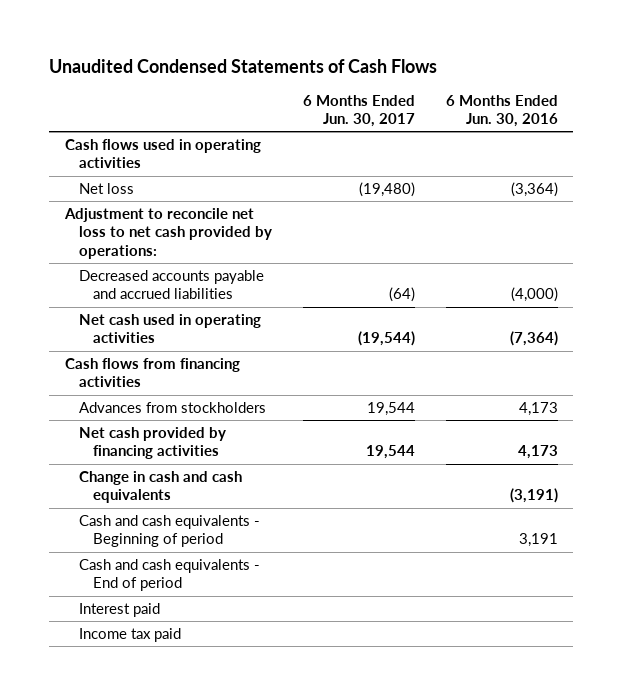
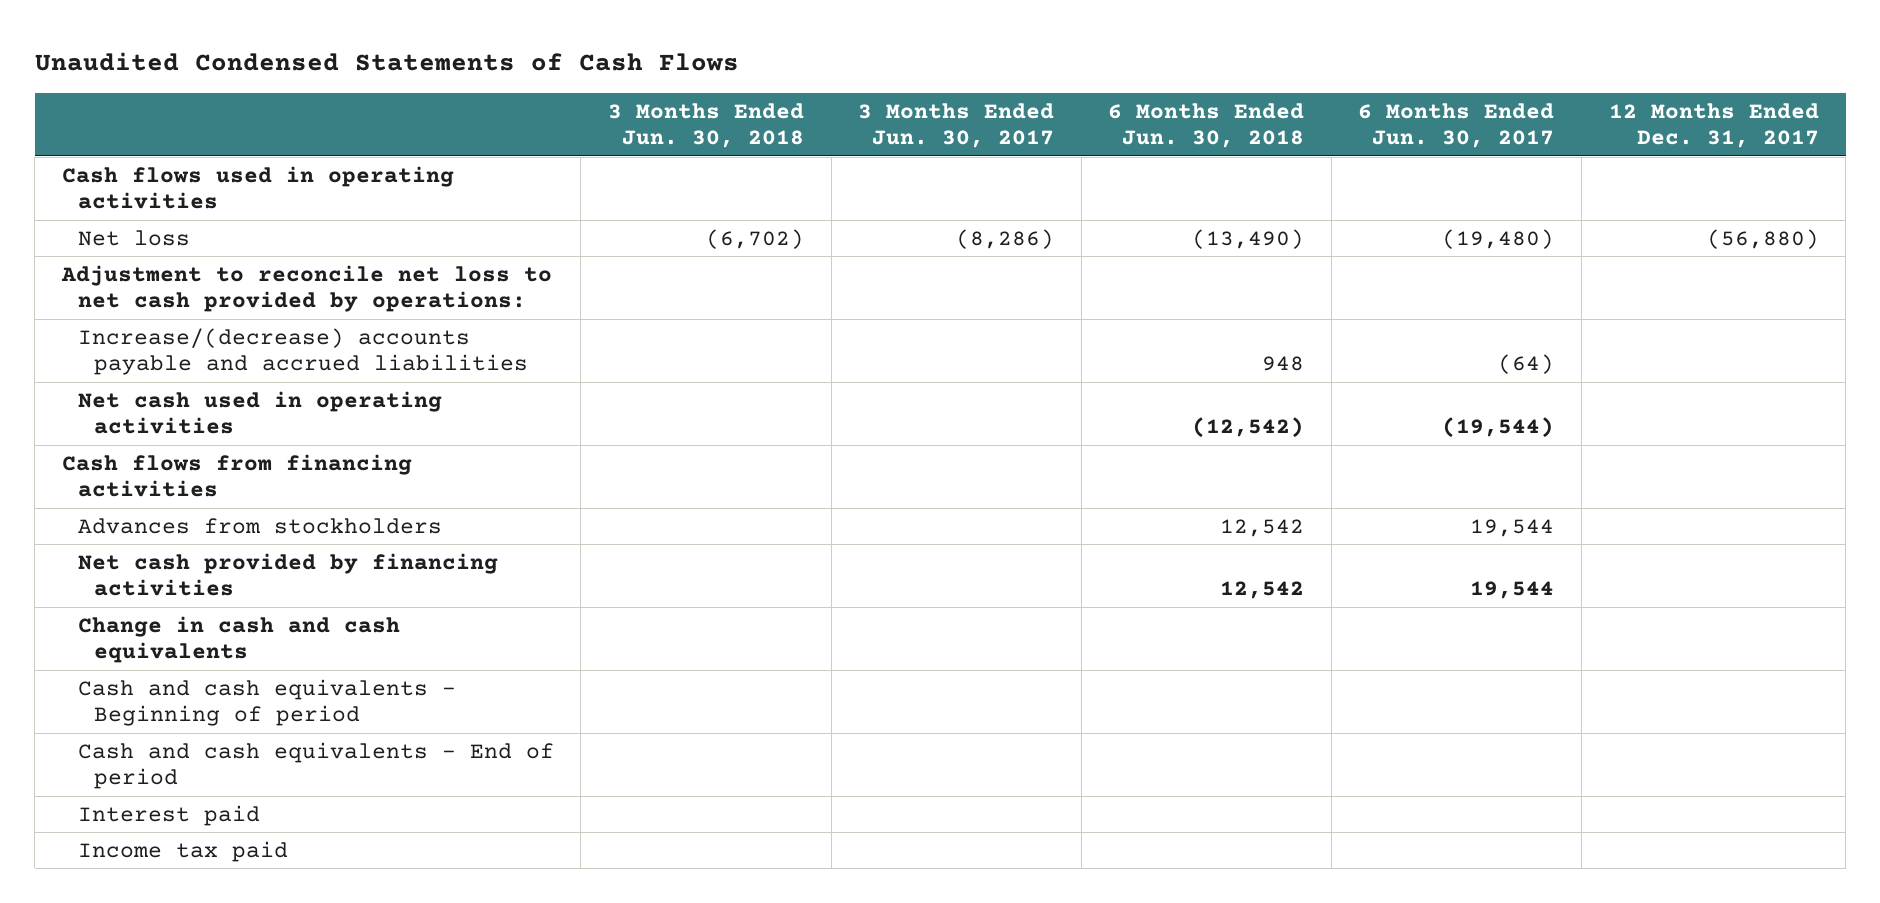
[445,94,558,128] 6 Months Ended Jun. 30, 2016 -> none
none -> [607,102,804,149] 3 Months Ended Jun. 30, 2018
none -> [858,102,1055,149] 3 Months Ended Jun. 30, 2017
none -> [1108,102,1305,149] 6 Months Ended Jun. 30, 2018
none -> [1608,102,1819,149] 12 Months Ended Dec. 31, 2017
[78,269,264,300] Decreased accounts payable and accrued liabilities -> [77,327,528,376] Increase/(decrease) accounts payable and accrued liabilities

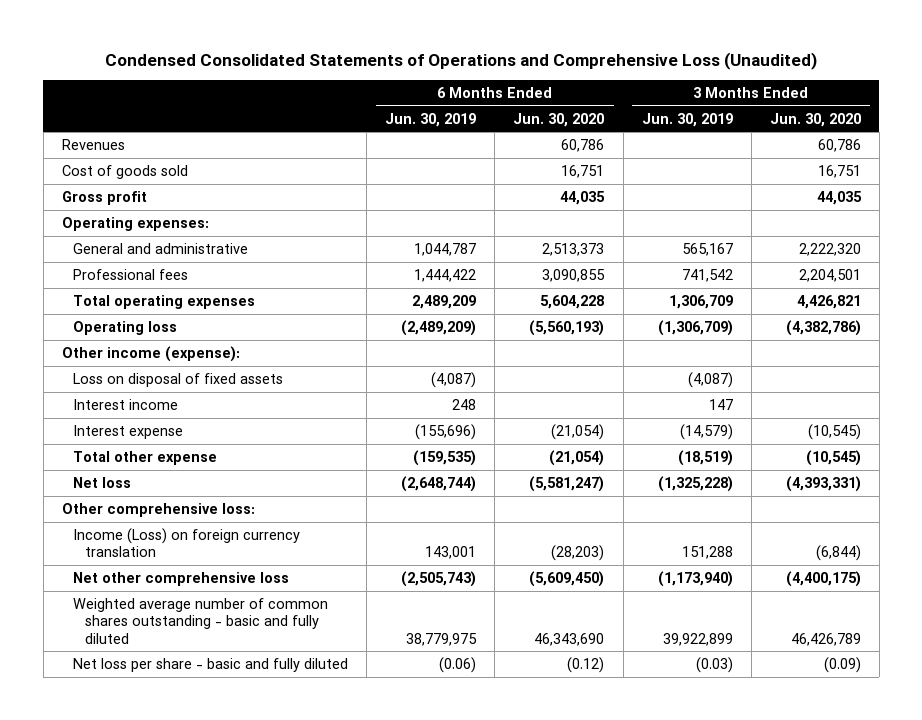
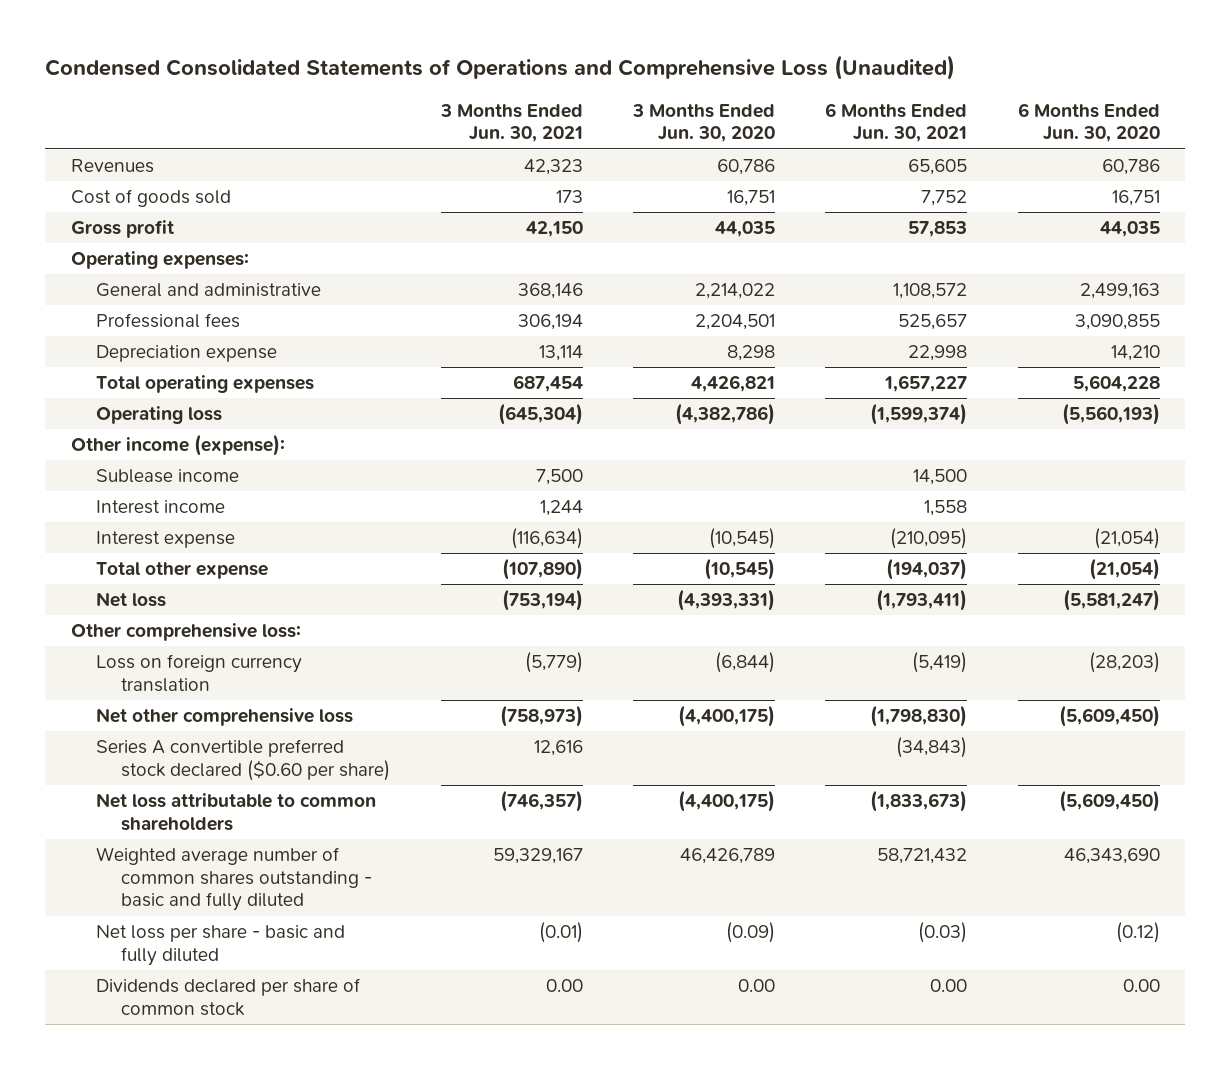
[385,112,477,127] Jun. 30, 2019 -> none
[641,112,733,127] Jun. 30, 2019 -> none
none -> [439,103,583,143] 3 Months Ended Jun. 30, 2021
none -> [825,102,968,143] 6 Months Ended Jun. 30, 2021
[542,242,605,256] 2,513,373 -> [1079,283,1160,300] 2,499,163
[798,242,861,256] 2,222,320 -> [695,283,776,300] 2,214,022
none -> [96,345,278,363] Depreciation expense
[73,372,284,387] Loss on disposal of fixed assets -> none
none -> [96,469,240,484] Sublease income
[73,527,301,558] Income (Loss) on foreign currency translation -> [96,654,303,692] Loss on foreign currency translation
none -> [96,739,391,781] Series A convertible preferred stock declared ($0.60 per share)
none -> [96,793,377,831] Net loss attributable to common shareholders
none -> [96,978,361,1016] Dividends declared per share of common stock

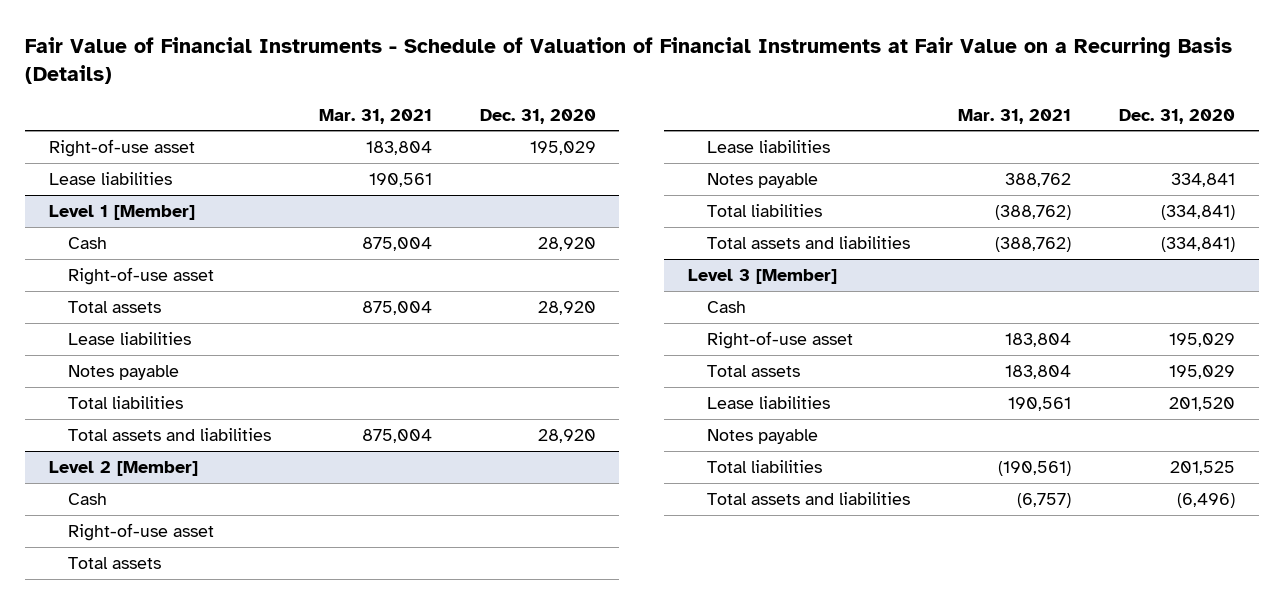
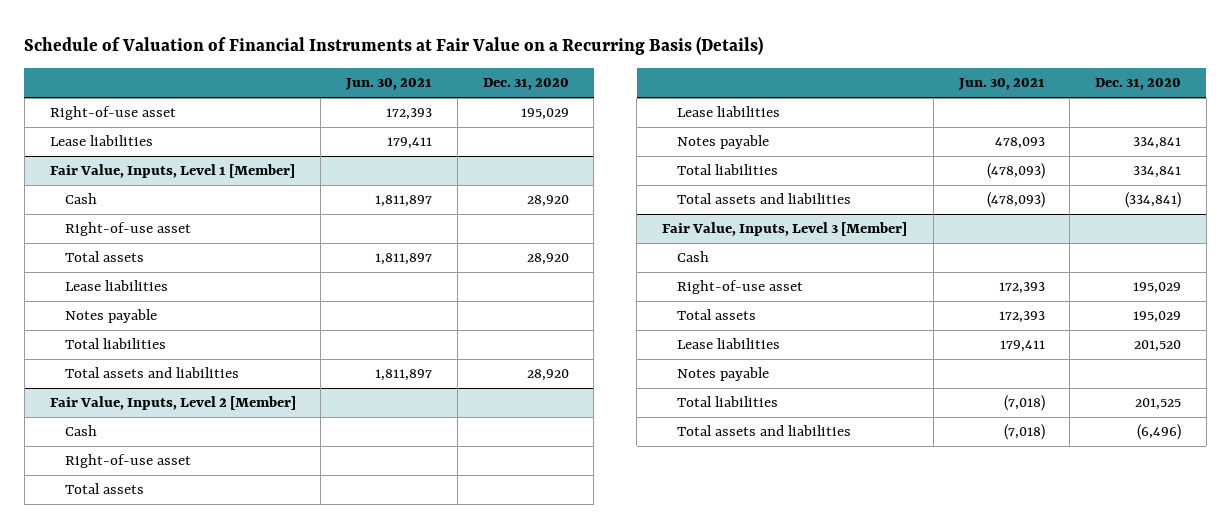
[25,36,1233,84] Fair Value of Financial Instruments - Schedule of Valuation of Financial Instruments at Fair Value on a Recurring Basis (Details) -> [24,35,764,55] Schedule of Valuation of Financial Instruments at Fair Value on a Recurring Basis (Details)
[318,108,432,124] Mar. 31, 2021 -> none
none -> [345,78,433,91] Jun. 30, 2021
[49,204,196,220] Level 1 [Member] -> [49,164,295,179] Fair Value, Inputs, Level 1 [Member]
[49,460,199,476] Level 2 [Member] -> [49,396,296,411] Fair Value, Inputs, Level 2 [Member]
[1160,204,1235,220] (334,841) -> [1133,166,1182,179] 334,841
[688,268,838,284] Level 3 [Member] -> [661,222,907,237] Fair Value, Inputs, Level 3 [Member]

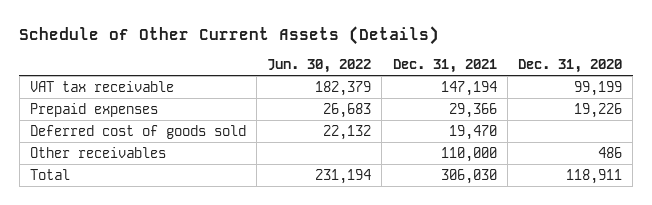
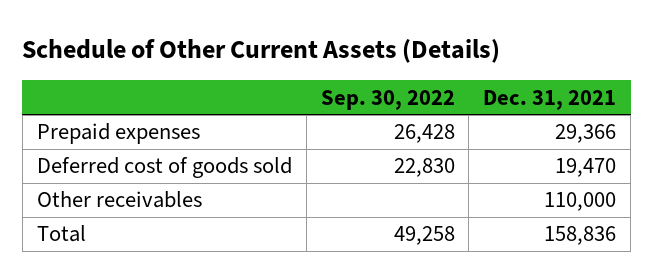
[267,59,372,74] Jun. 30, 2022 -> none
[518,59,623,74] Dec. 31, 2020 -> none
none -> [320,89,455,110] Sep. 30, 2022
[29,80,174,92] VAT tax receivable -> none
[440,168,497,184] 306,030 -> [544,226,617,246] 158,836

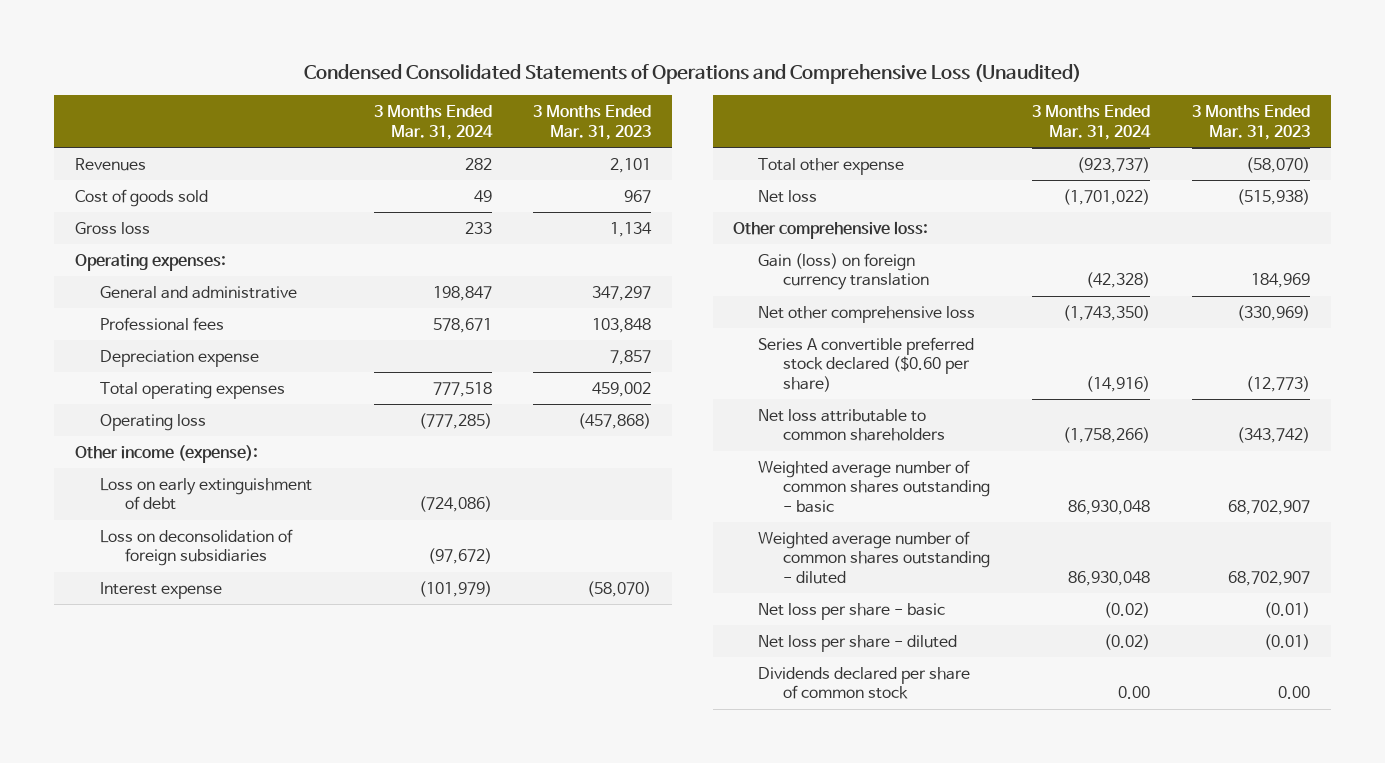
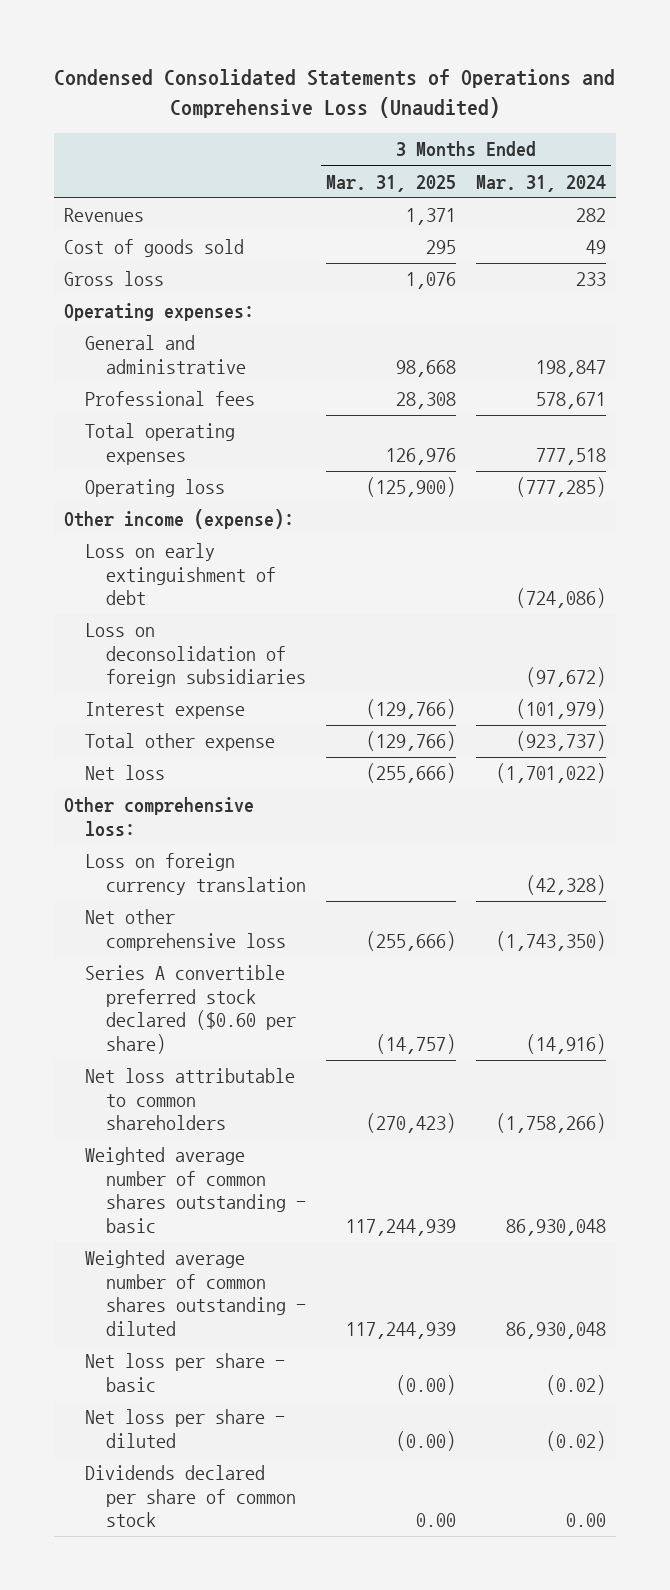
[533,105,652,140] 3 Months Ended Mar. 31, 2023 -> none
none -> [325,174,456,192] Mar. 31, 2025
[100,349,260,367] Depreciation expense -> none
[758,252,930,291] Gain (loss) on foreign currency translation -> [84,853,306,895] Loss on foreign currency translation

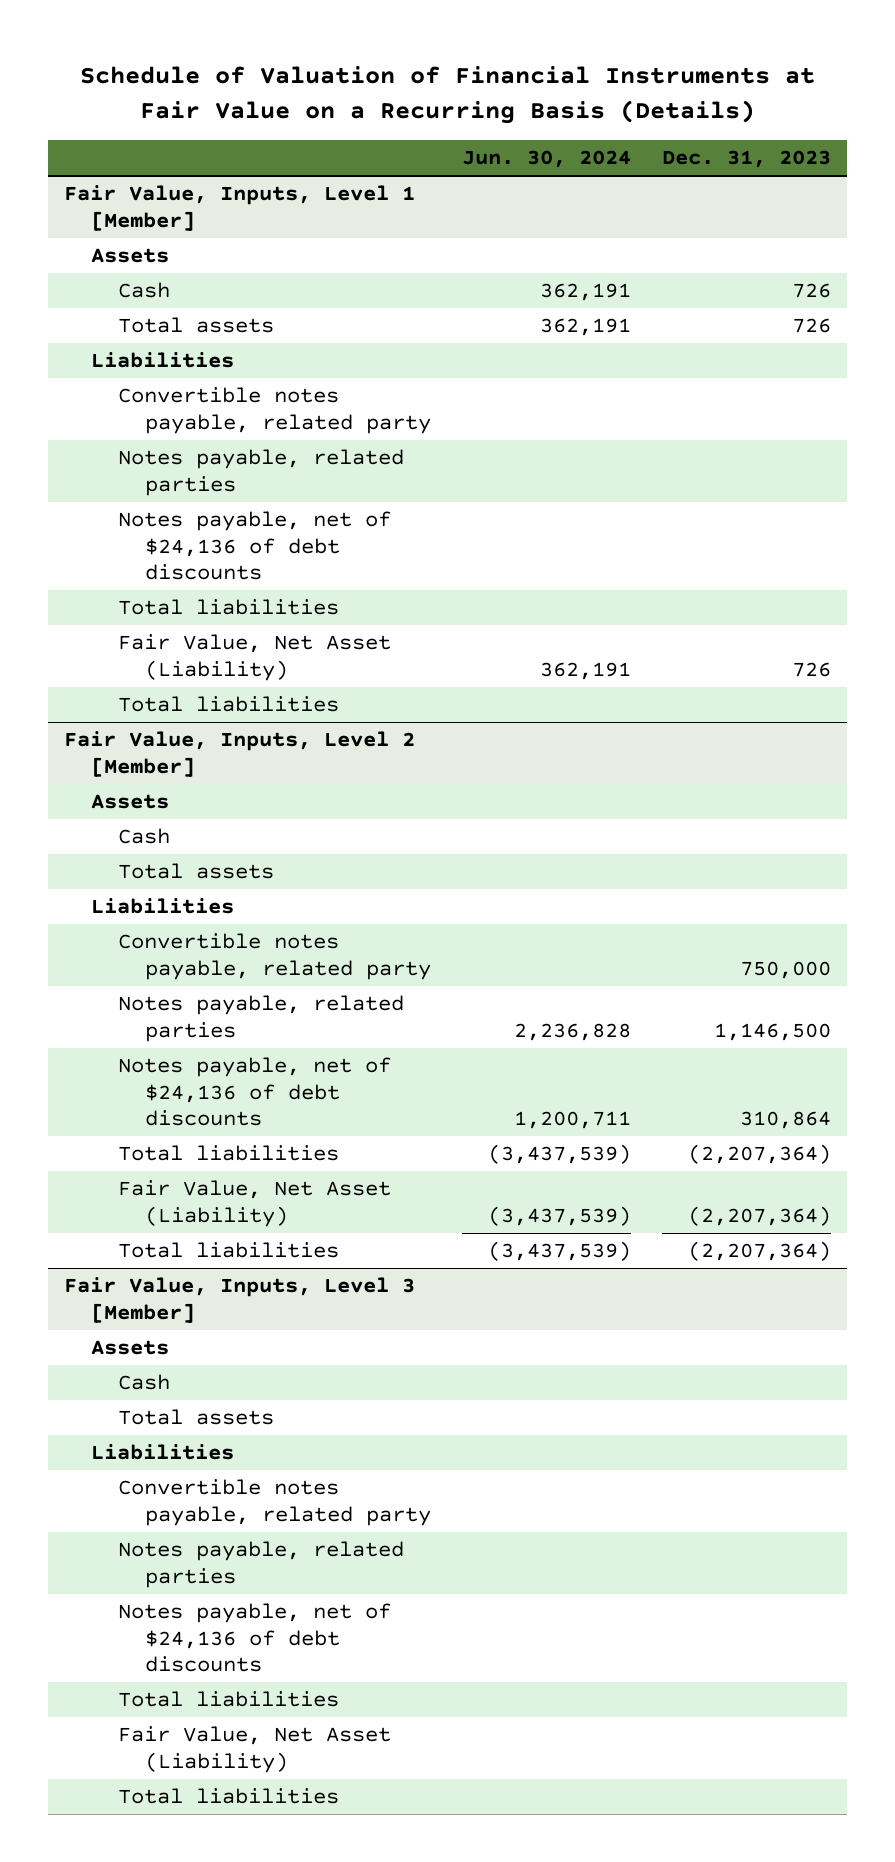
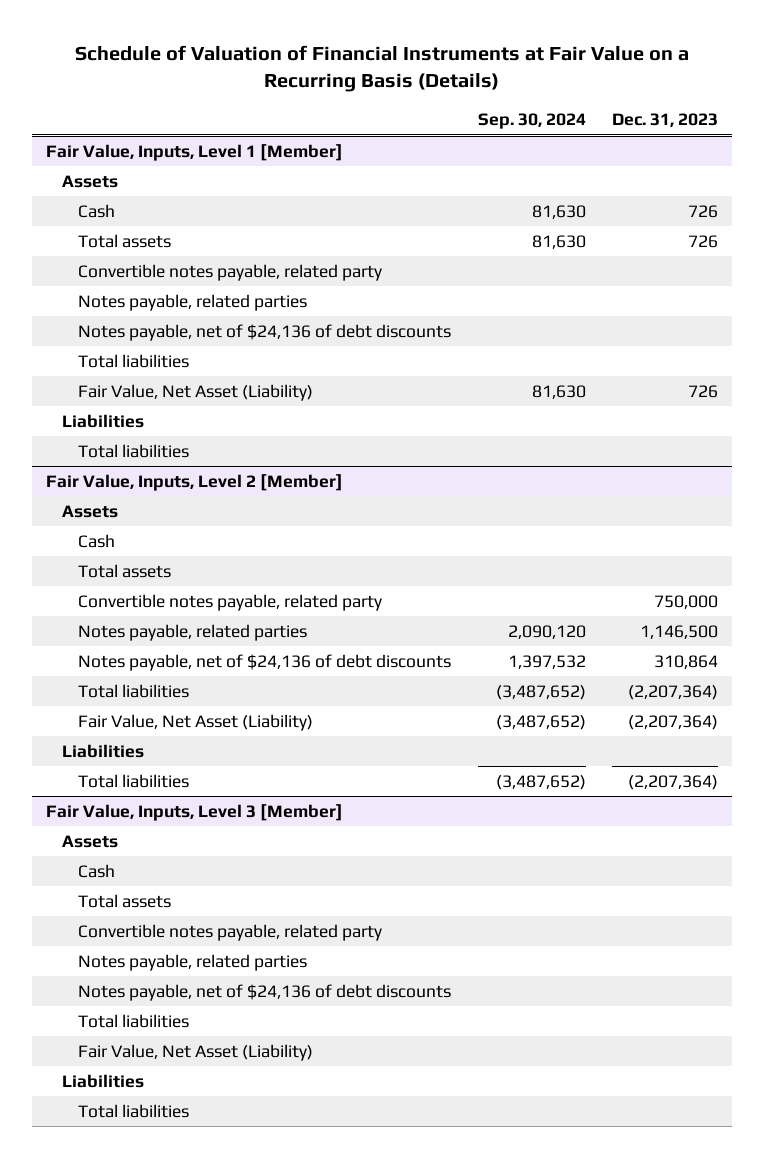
[462,150,632,169] Jun. 30, 2024 -> none
none -> [477,113,586,130] Sep. 30, 2024
[90,352,234,369] Liabilities -> [61,413,144,428] Liabilities
[90,898,234,915] Liabilities -> [61,743,144,758] Liabilities
[90,1444,234,1461] Liabilities -> [61,1073,144,1088] Liabilities

